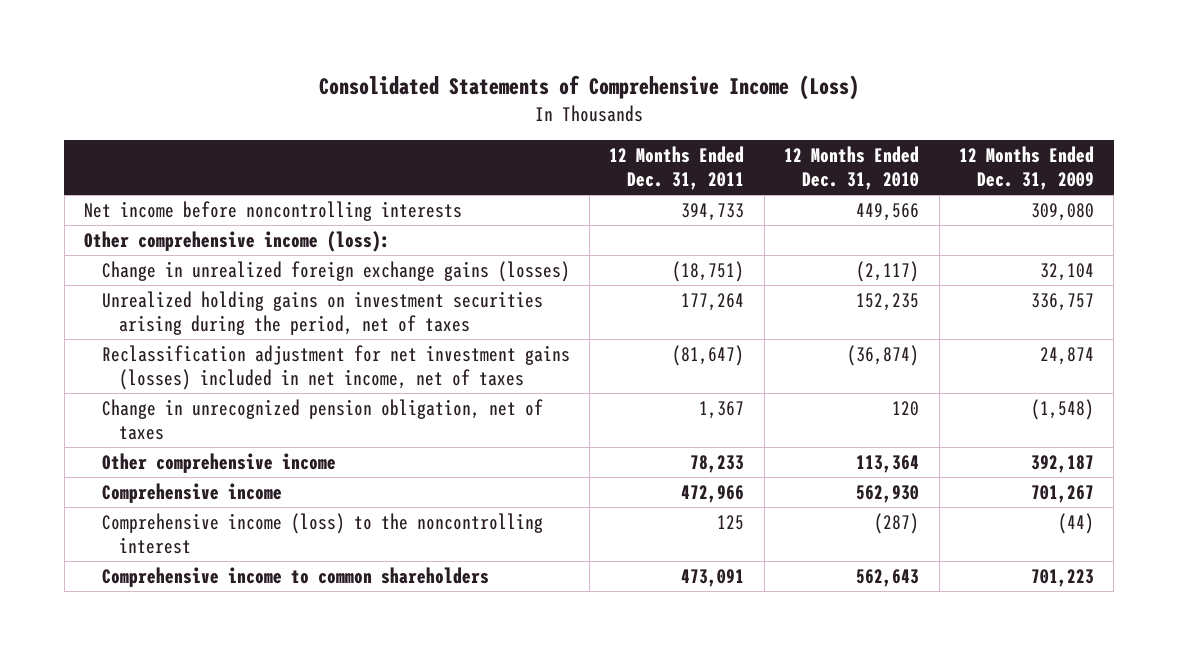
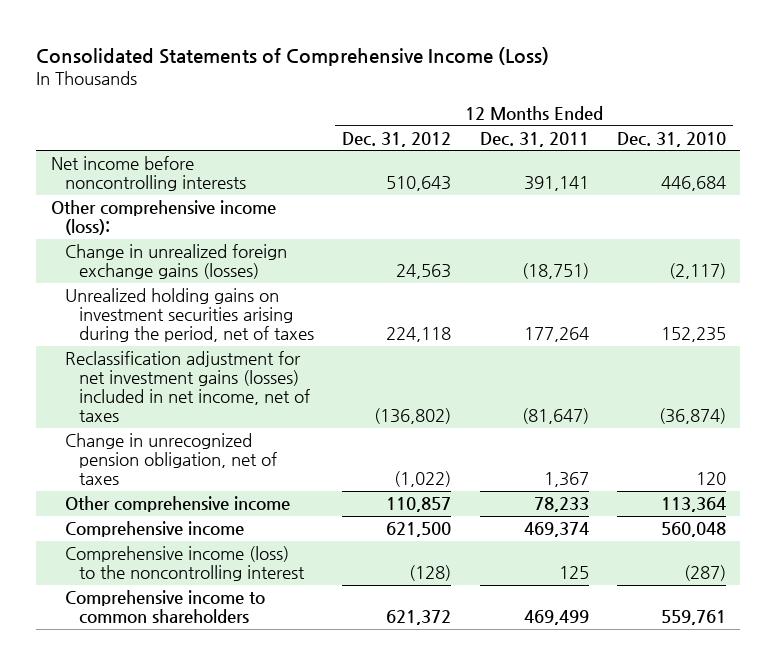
[959,145,1095,190] 12 Months Ended Dec. 31, 2009 -> none
none -> [342,131,452,147] Dec. 31, 2012
[681,202,745,221] 394,733 -> [523,176,589,192] 391,141
[856,202,920,221] 449,566 -> [661,176,727,192] 446,684
[681,484,745,503] 472,966 -> [523,522,589,538] 469,374
[856,484,920,503] 562,930 -> [661,522,727,538] 560,048
[681,568,745,587] 473,091 -> [523,610,589,626] 469,499
[856,568,920,587] 562,643 -> [661,610,727,626] 559,761

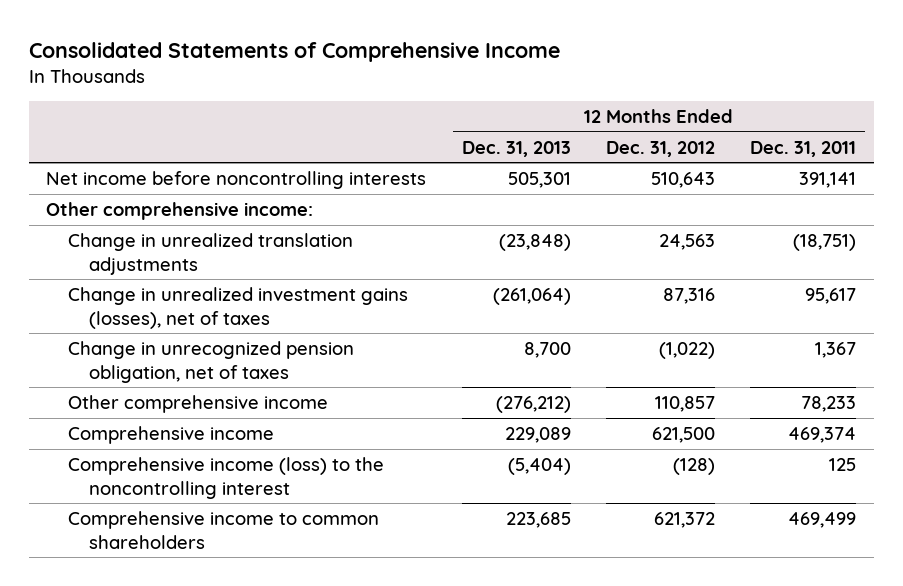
[36,46,550,66] Consolidated Statements of Comprehensive Income (Loss) -> [28,41,560,62] Consolidated Statements of Comprehensive Income
[617,131,727,147] Dec. 31, 2010 -> none
none -> [461,140,571,157] Dec. 31, 2013
[64,351,311,423] Reclassification adjustment for net investment gains (losses) included in net income, net of taxes -> none
[50,200,276,236] Other comprehensive income (loss): -> [46,201,314,220] Other comprehensive income:
[64,244,287,280] Change in unrealized foreign exchange gains (losses) -> [67,232,353,275] Change in unrealized translation adjustments
[64,288,315,343] Unrealized holding gains on investment securities arising during the period, net of taxes -> [67,286,408,329] Change in unrealized investment gains (losses), net of taxes
[386,327,452,343] 224,118 -> [662,287,715,304] 87,316
[523,327,589,343] 177,264 -> [805,287,857,304] 95,617

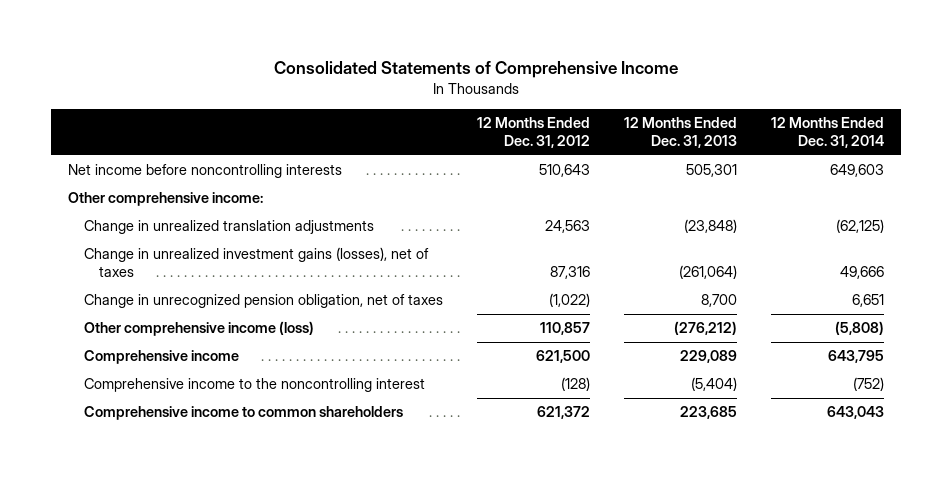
[750,140,857,157] Dec. 31, 2011 -> none
none -> [770,117,884,149] 12 Months Ended Dec. 31, 2014
[67,394,328,413] Other comprehensive income -> [83,321,314,337] Other comprehensive income (loss)
[67,456,384,499] Comprehensive income (loss) to the noncontrolling interest -> [83,378,425,393] Comprehensive income to the noncontrolling interest

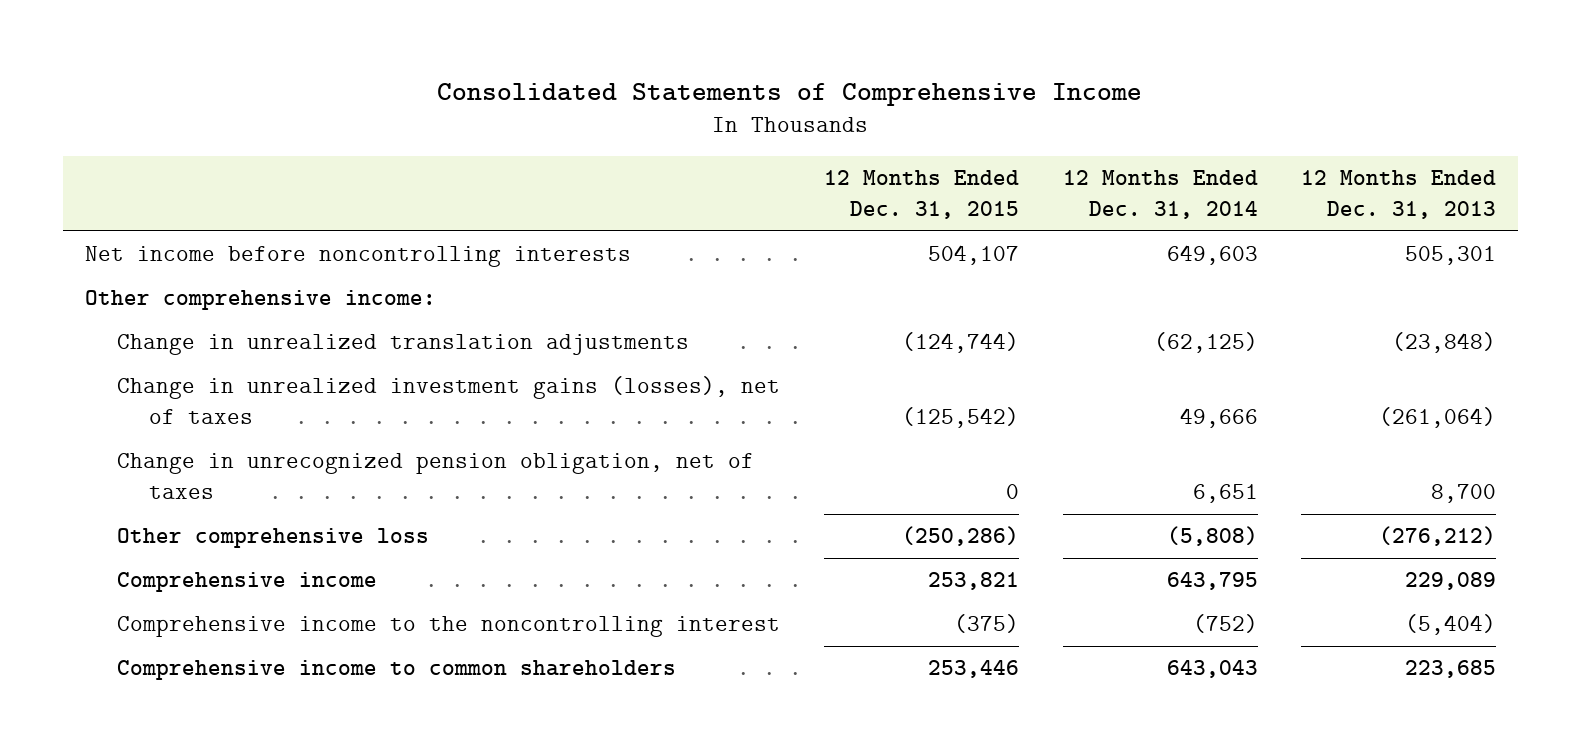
[476,117,590,149] 12 Months Ended Dec. 31, 2012 -> none
none -> [823,170,1019,219] 12 Months Ended Dec. 31, 2015
[83,321,314,337] Other comprehensive income (loss) -> [117,528,430,549] Other comprehensive loss

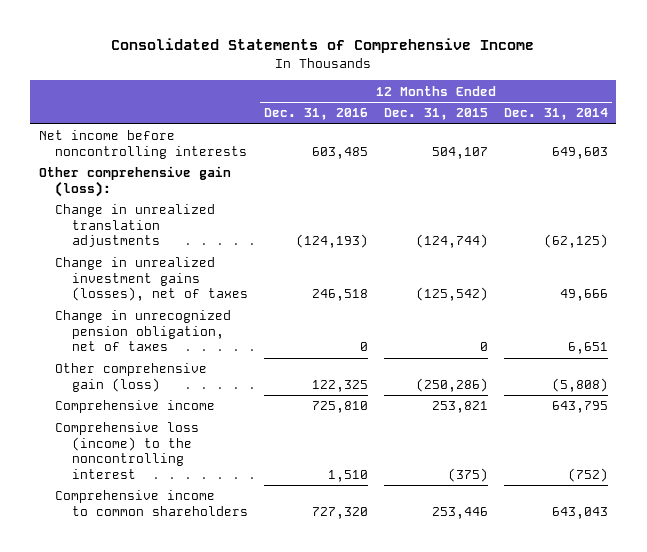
[1301,170,1497,219] 12 Months Ended Dec. 31, 2013 -> none
none -> [263,108,368,121] Dec. 31, 2016
[84,290,436,311] Other comprehensive income: -> [38,166,231,197] Other comprehensive gain (loss):
[117,528,430,549] Other comprehensive loss -> [55,363,208,392] Other comprehensive gain (loss)
[117,616,781,638] Comprehensive income to the noncontrolling interest -> [55,422,200,479] Comprehensive loss (income) to the noncontrolling interest

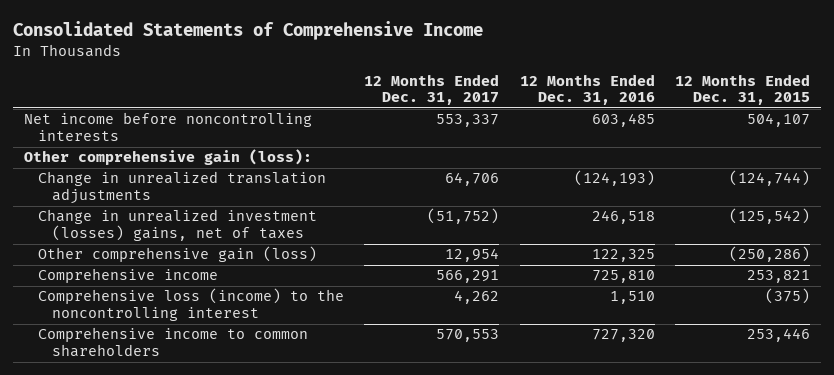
[504,108,609,121] Dec. 31, 2014 -> none
none -> [364,73,500,106] 12 Months Ended Dec. 31, 2017
[55,310,232,352] Change in unrecognized pension obligation, net of taxes -> none
[55,257,248,302] Change in unrealized investment gains (losses), net of taxes -> [37,209,317,242] Change in unrealized investment (losses) gains, net of taxes

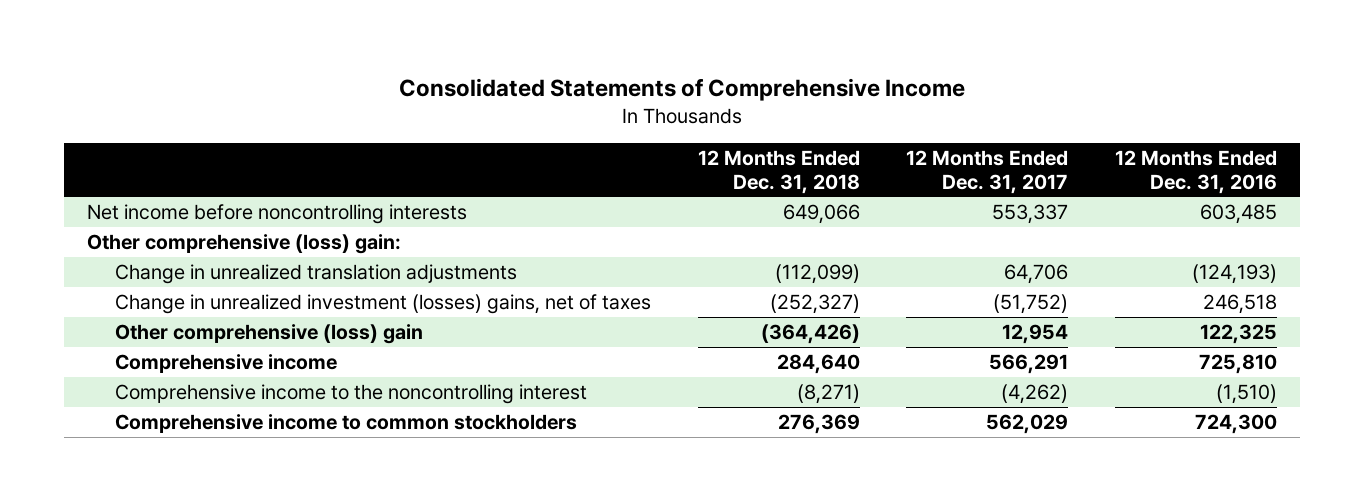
[675,73,811,106] 12 Months Ended Dec. 31, 2015 -> none
none -> [697,150,860,194] 12 Months Ended Dec. 31, 2018
[23,149,312,166] Other comprehensive gain (loss): -> [87,234,402,255] Other comprehensive (loss) gain:
[37,246,317,263] Other comprehensive gain (loss) -> [115,324,424,345] Other comprehensive (loss) gain
[37,288,344,322] Comprehensive loss (income) to the noncontrolling interest -> [115,384,588,405] Comprehensive income to the noncontrolling interest
[454,290,500,305] 4,262 -> [1001,384,1069,405] (4,262)
[609,291,655,305] 1,510 -> [1215,384,1277,405] (1,510)
[37,327,308,358] Comprehensive income to common shareholders -> [115,414,578,434] Comprehensive income to common stockholders
[436,329,500,343] 570,553 -> [986,414,1069,435] 562,029
[591,329,655,343] 727,320 -> [1194,414,1277,435] 724,300

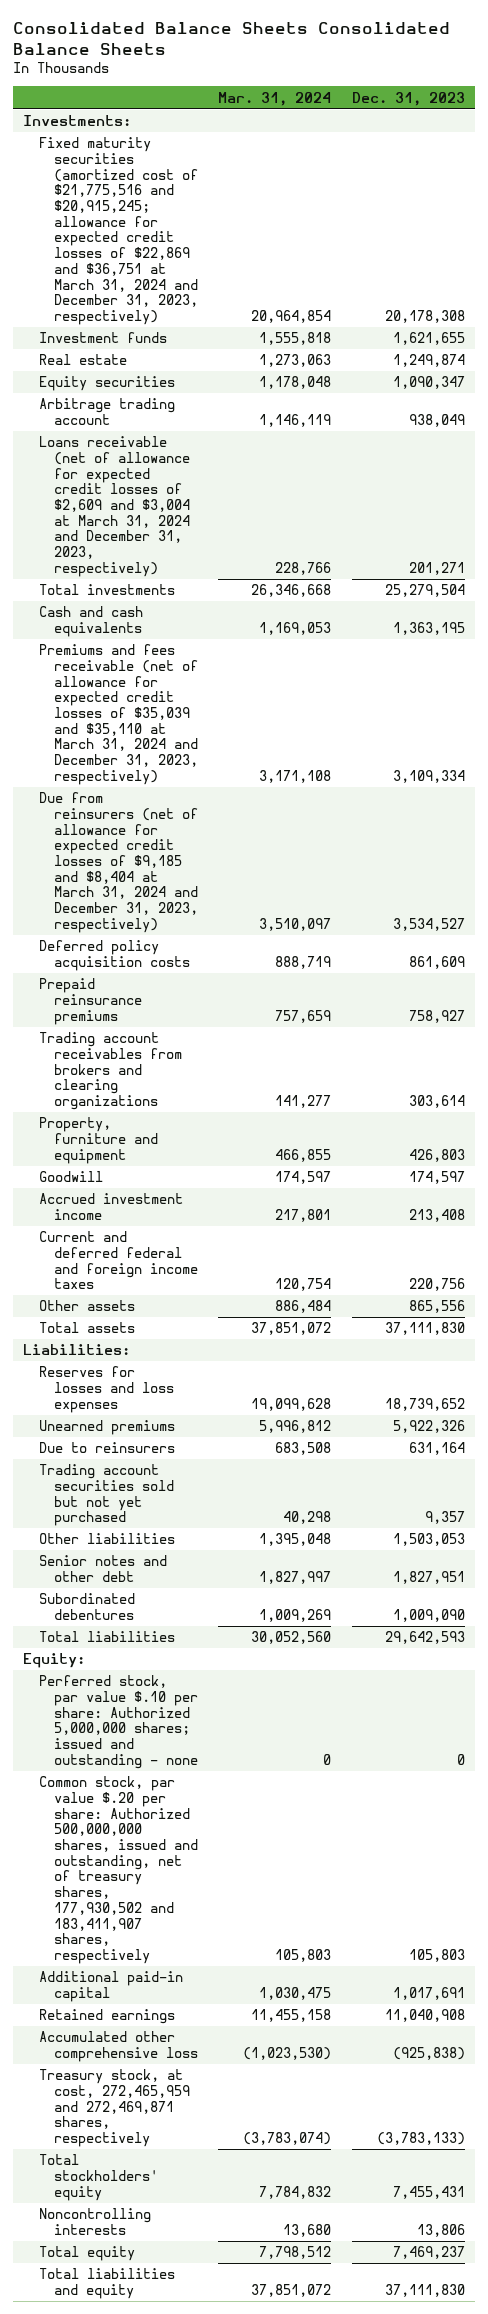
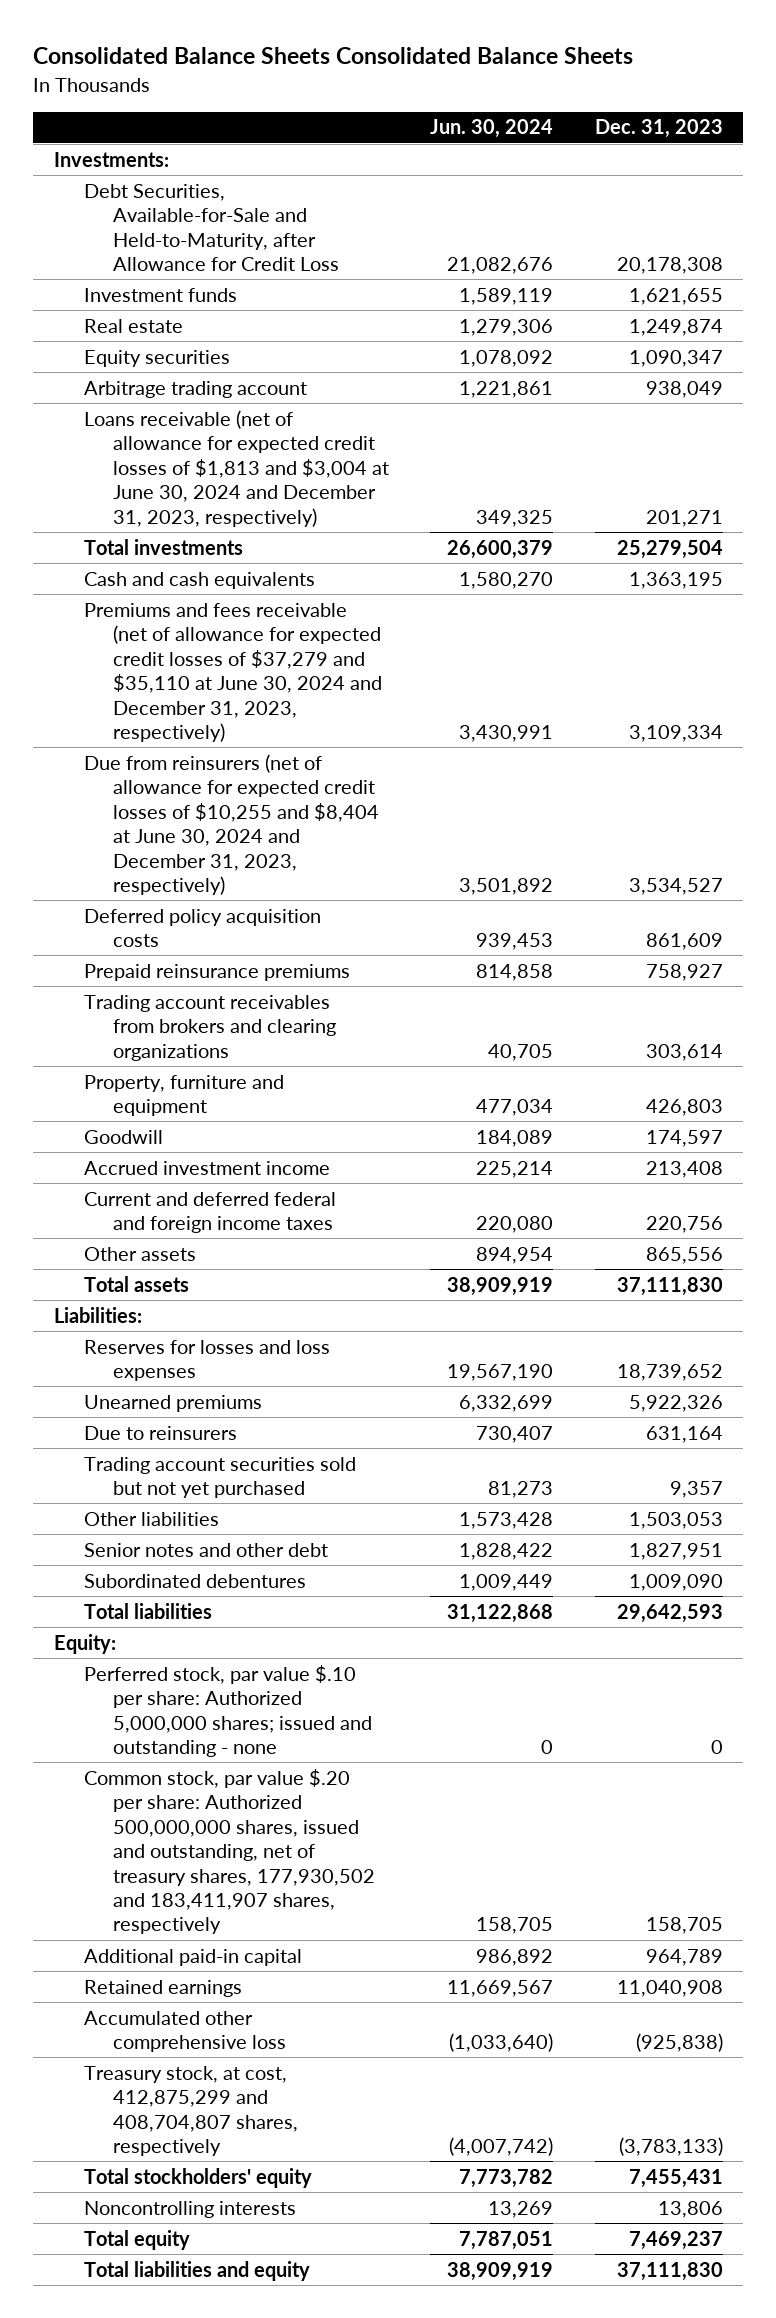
[218,91,332,106] Mar. 31, 2024 -> none
none -> [430,119,554,139] Jun. 30, 2024
[38,137,199,325] Fixed maturity securities (amortized cost of $21,775,516 and $20,915,245; allowance for expected credit losses of $22,869 and $36,751 at March 31, 2024 and December 31, 2023, respectively) -> [83,183,340,272] Debt Securities, Available-for-Sale and Held-to-Maturity, after Allowance for Credit Loss
[38,436,191,577] Loans receivable (net of allowance for expected credit losses of $2,609 and $3,004 at March 31, 2024 and December 31, 2023, respectively) -> [83,409,390,527] Loans receivable (net of allowance for expected credit losses of $1,813 and $3,004 at June 30, 2024 and December 31, 2023, respectively)
[38,644,199,785] Premiums and fees receivable (net of allowance for expected credit losses of $35,039 and $35,110 at March 31, 2024 and December 31, 2023, respectively) -> [83,602,383,742] Premiums and fees receivable (net of allowance for expected credit losses of $37,279 and $35,110 at June 30, 2024 and December 31, 2023, respectively)
[38,792,199,933] Due from reinsurers (net of allowance for expected credit losses of $9,185 and $8,404 at March 31, 2024 and December 31, 2023, respectively) -> [83,753,380,895] Due from reinsurers (net of allowance for expected credit losses of $10,255 and $8,404 at June 30, 2024 and December 31, 2023, respectively)
[408,1948,465,1962] 105,803 -> [645,1917,723,1935] 158,705
[392,1986,465,2000] 1,017,691 -> [645,1948,723,1966] 964,789
[38,2069,191,2148] Treasury stock, at cost, 272,465,959 and 272,469,871 shares, respectively -> [83,2065,299,2157] Treasury stock, at cost, 412,875,299 and 408,704,807 shares, respectively

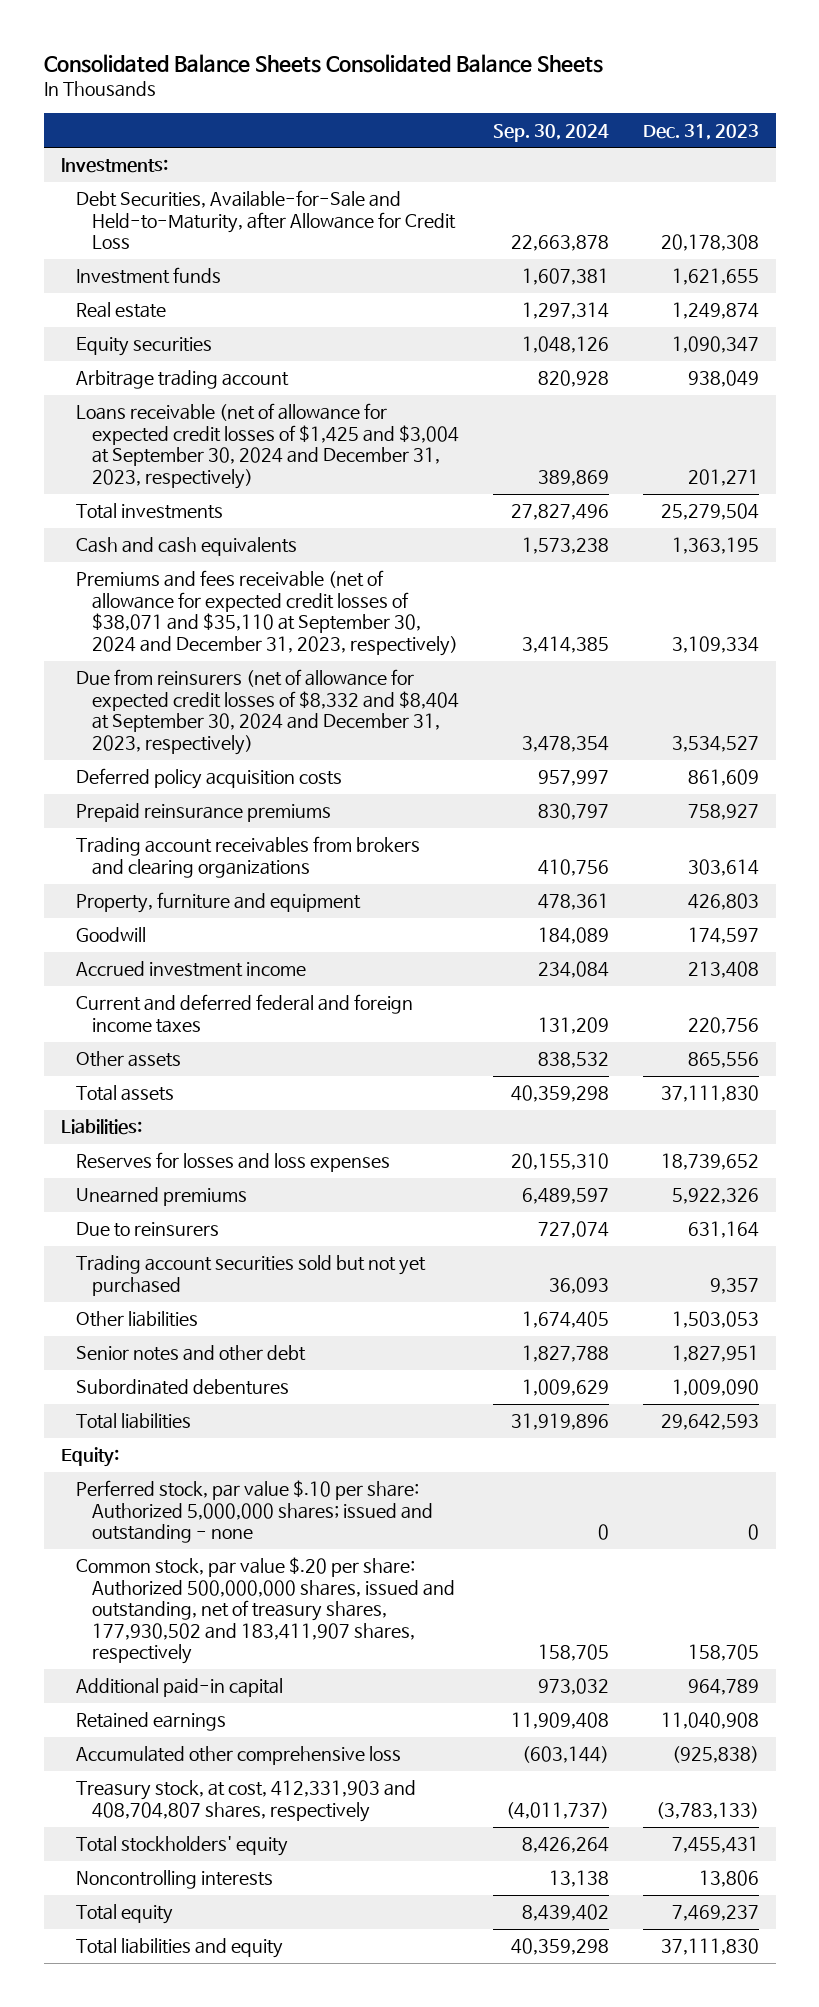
[430,119,554,139] Jun. 30, 2024 -> none
none -> [492,123,609,142] Sep. 30, 2024
[83,409,390,527] Loans receivable (net of allowance for expected credit losses of $1,813 and $3,004 at June 30, 2024 and December 31, 2023, respectively) -> [76,403,459,489] Loans receivable (net of allowance for expected credit losses of $1,425 and $3,004 at September 30, 2024 and December 31, 2023, respectively)
[83,602,383,742] Premiums and fees receivable (net of allowance for expected credit losses of $37,279 and $35,110 at June 30, 2024 and December 31, 2023, respectively) -> [76,570,458,656] Premiums and fees receivable (net of allowance for expected credit losses of $38,071 and $35,110 at September 30, 2024 and December 31, 2023, respectively)
[83,753,380,895] Due from reinsurers (net of allowance for expected credit losses of $10,255 and $8,404 at June 30, 2024 and December 31, 2023, respectively) -> [76,669,459,755] Due from reinsurers (net of allowance for expected credit losses of $8,332 and $8,404 at September 30, 2024 and December 31, 2023, respectively)
[83,2065,299,2157] Treasury stock, at cost, 412,875,299 and 408,704,807 shares, respectively -> [76,1780,417,1822] Treasury stock, at cost, 412,331,903 and 408,704,807 shares, respectively

